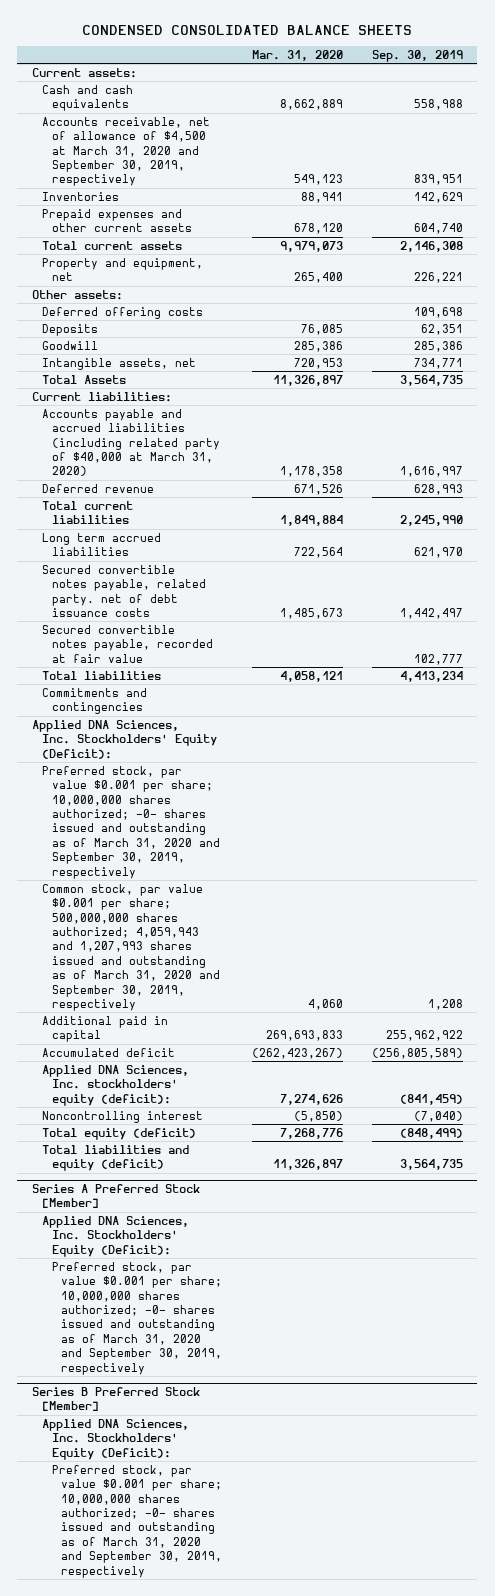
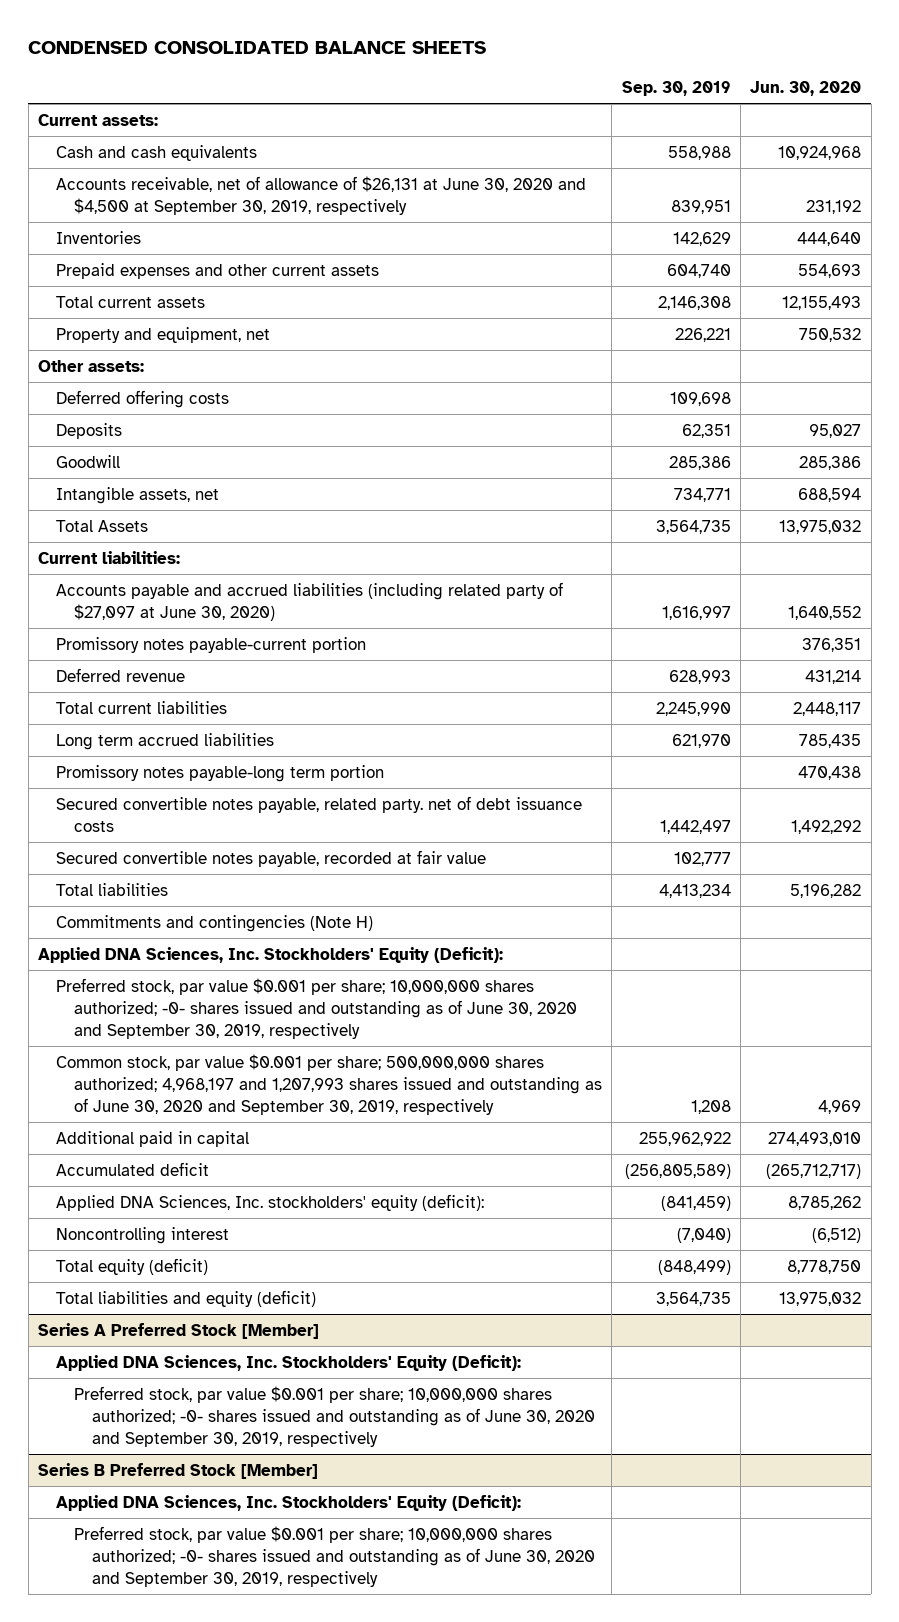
[251,50,343,62] Mar. 31, 2020 -> none
none -> [750,81,862,97] Jun. 30, 2020
[41,116,210,187] Accounts receivable, net of allowance of $4,500 at March 31, 2020 and September 30, 2019, respectively -> [55,175,586,215] Accounts receivable, net of allowance of $26,131 at June 30, 2020 and $4,500 at September 30, 2019, respectively
[41,408,220,477] Accounts payable and accrued liabilities (including related party of $40,000 at March 31, 2020) -> [55,581,563,621] Accounts payable and accrued liabilities (including related party of $27,097 at June 30, 2020)
none -> [55,636,366,653] Promissory notes payable-current portion
none -> [55,764,384,782] Promissory notes payable-long term portion
[41,687,147,715] Commitments and contingencies -> [55,914,373,932] Commitments and contingencies (Note H)
[41,765,220,879] Preferred stock, par value $0.001 per share; 10,000,000 shares authorized; -0- shares issued and outstanding as of March 31, 2020 and September 30, 2019, respectively -> [55,977,577,1039] Preferred stock, par value $0.001 per share; 10,000,000 shares authorized; -0- shares issued and outstanding as of June 30, 2020 and September 30, 2019, respectively
[41,883,220,1011] Common stock, par value $0.001 per share; 500,000,000 shares authorized; 4,059,943 and 1,207,993 shares issued and outstanding as of March 31, 2020 and September 30, 2019, respectively -> [55,1053,602,1115] Common stock, par value $0.001 per share; 500,000,000 shares authorized; 4,968,197 and 1,207,993 shares issued and outstanding as of June 30, 2020 and September 30, 2019, respectively
[51,1261,223,1375] Preferred stock, par value $0.001 per share; 10,000,000 shares authorized; -0- shares issued and outstanding as of March 31, 2020 and September 30, 2019, respectively -> [73,1385,595,1447] Preferred stock, par value $0.001 per share; 10,000,000 shares authorized; -0- shares issued and outstanding as of June 30, 2020 and September 30, 2019, respectively
[51,1464,223,1578] Preferred stock, par value $0.001 per share; 10,000,000 shares authorized; -0- shares issued and outstanding as of March 31, 2020 and September 30, 2019, respectively -> [73,1525,595,1587] Preferred stock, par value $0.001 per share; 10,000,000 shares authorized; -0- shares issued and outstanding as of June 30, 2020 and September 30, 2019, respectively

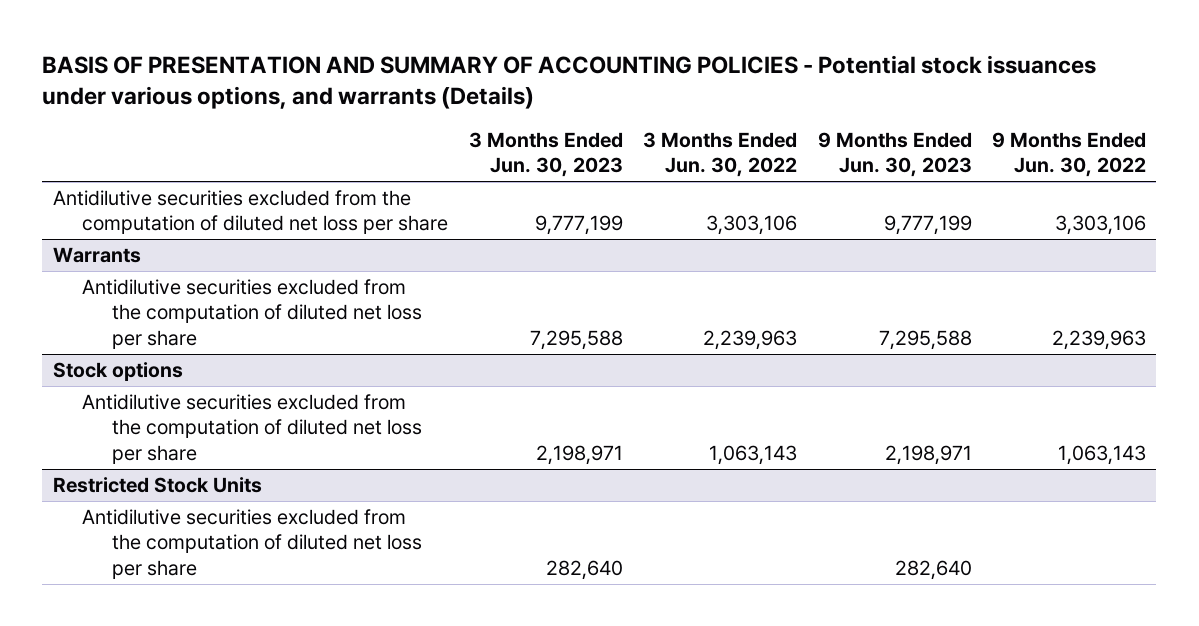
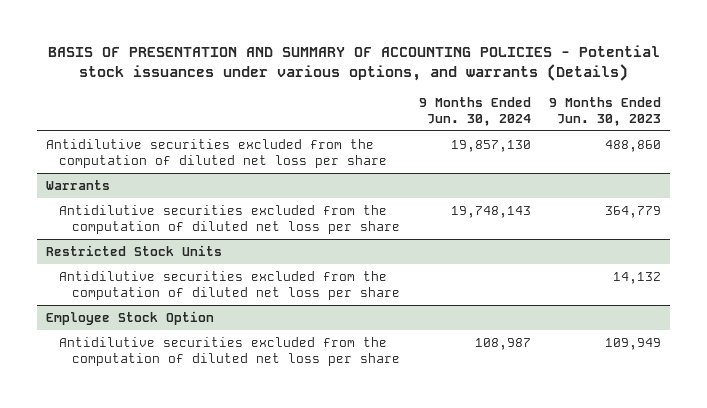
[468,131,623,177] 3 Months Ended Jun. 30, 2023 -> none
[643,131,798,177] 3 Months Ended Jun. 30, 2022 -> none
[992,131,1147,177] 9 Months Ended Jun. 30, 2022 -> none
none -> [418,97,531,127] 9 Months Ended Jun. 30, 2024
[883,215,972,236] 9,777,199 -> [604,139,661,152] 488,860
[52,362,183,382] Stock options -> none
[82,394,423,464] Antidilutive securities excluded from the computation of diluted net loss per share -> none
[878,329,972,350] 7,295,588 -> [604,205,661,218] 364,779
[894,559,972,580] 282,640 -> [612,271,661,284] 14,132
none -> [46,310,215,325] Employee Stock Option
none -> [59,336,401,366] Antidilutive securities excluded from the computation of diluted net loss per share

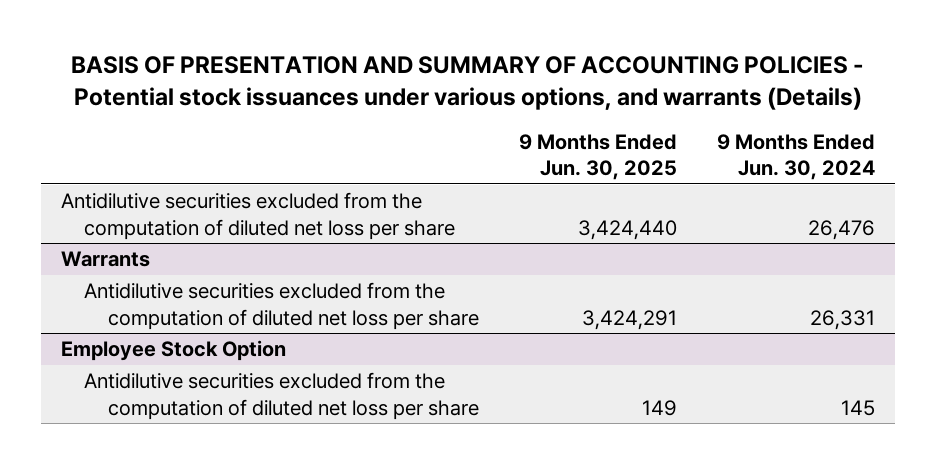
[548,97,661,127] 9 Months Ended Jun. 30, 2023 -> none
none -> [518,133,677,181] 9 Months Ended Jun. 30, 2025
[450,139,531,152] 19,857,130 -> [807,219,875,240] 26,476
[46,244,223,256] Restricted Stock Units -> none
[59,270,401,300] Antidilutive securities excluded from the computation of diluted net loss per share -> none
[450,205,531,218] 19,748,143 -> [809,309,875,330] 26,331
[474,337,531,350] 108,987 -> [840,399,875,416] 145

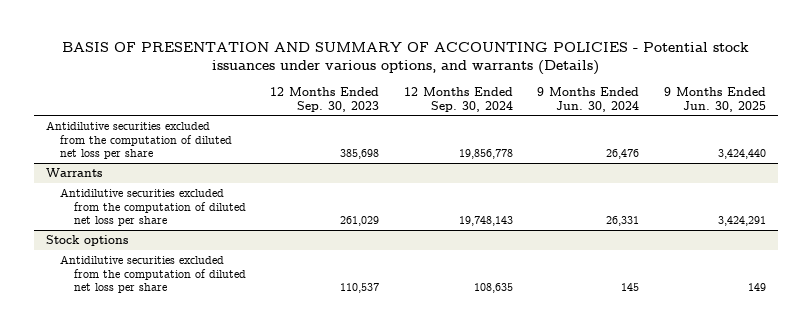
none -> [270,86,380,112] 12 Months Ended Sep. 30, 2023
none -> [403,86,513,112] 12 Months Ended Sep. 30, 2024
[60,340,286,362] Employee Stock Option -> [46,234,129,246] Stock options

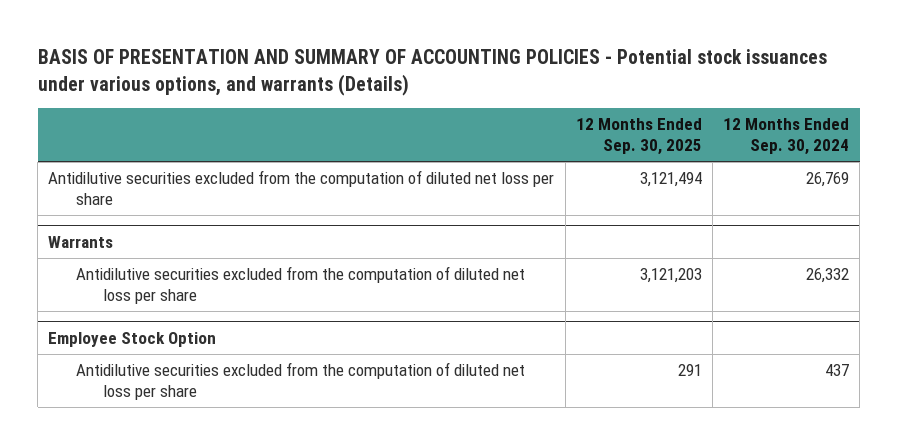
[270,86,380,112] 12 Months Ended Sep. 30, 2023 -> none
[537,86,640,112] 9 Months Ended Jun. 30, 2024 -> none
[663,86,766,112] 9 Months Ended Jun. 30, 2025 -> none
none -> [575,118,702,156] 12 Months Ended Sep. 30, 2025
[458,149,513,160] 19,856,778 -> [806,172,850,188] 26,769
[458,216,513,227] 19,748,143 -> [806,268,850,284] 26,332
[46,234,129,246] Stock options -> [48,331,217,347] Employee Stock Option
[473,283,513,294] 108,635 -> [825,364,850,377] 437

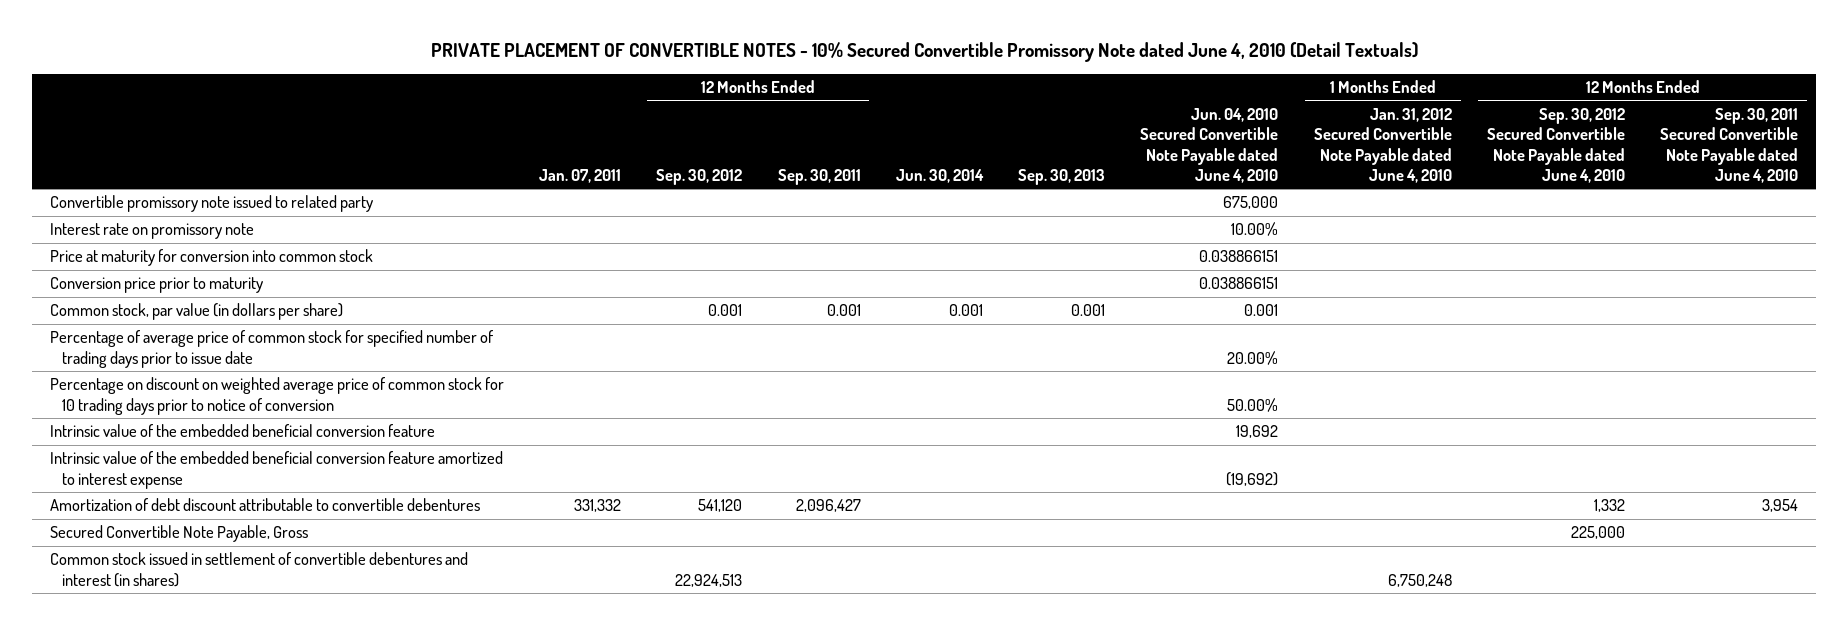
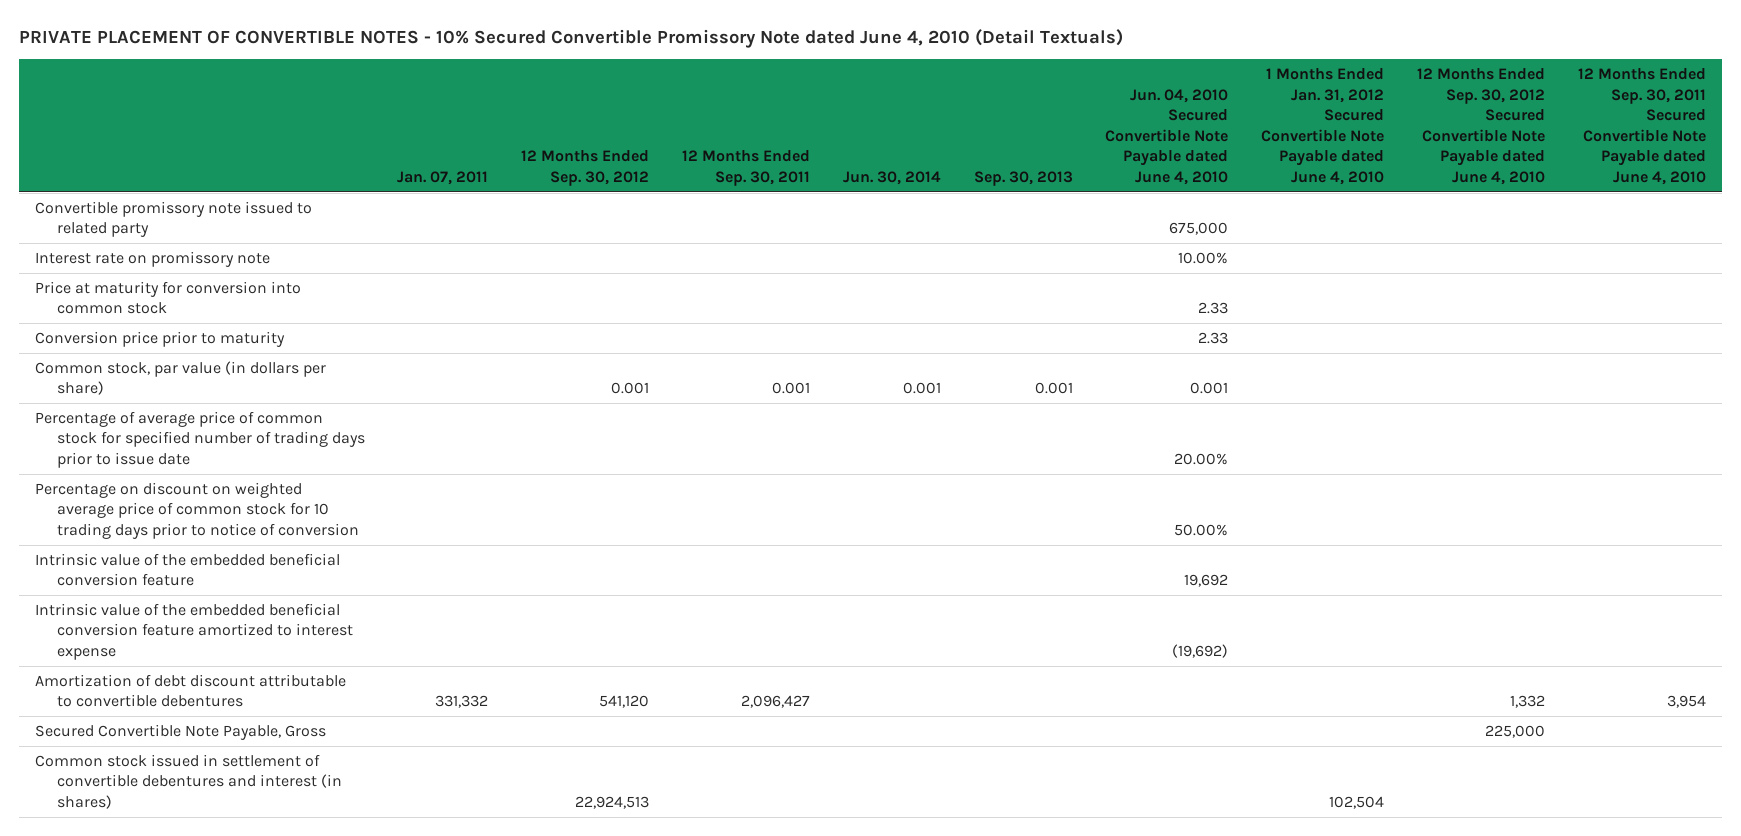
[1199,250,1279,263] 0.038866151 -> [1198,302,1229,315] 2.33
[1199,277,1279,290] 0.038866151 -> [1198,331,1229,344] 2.33
[1387,573,1452,587] 6,750,248 -> [1329,795,1385,809] 102,504

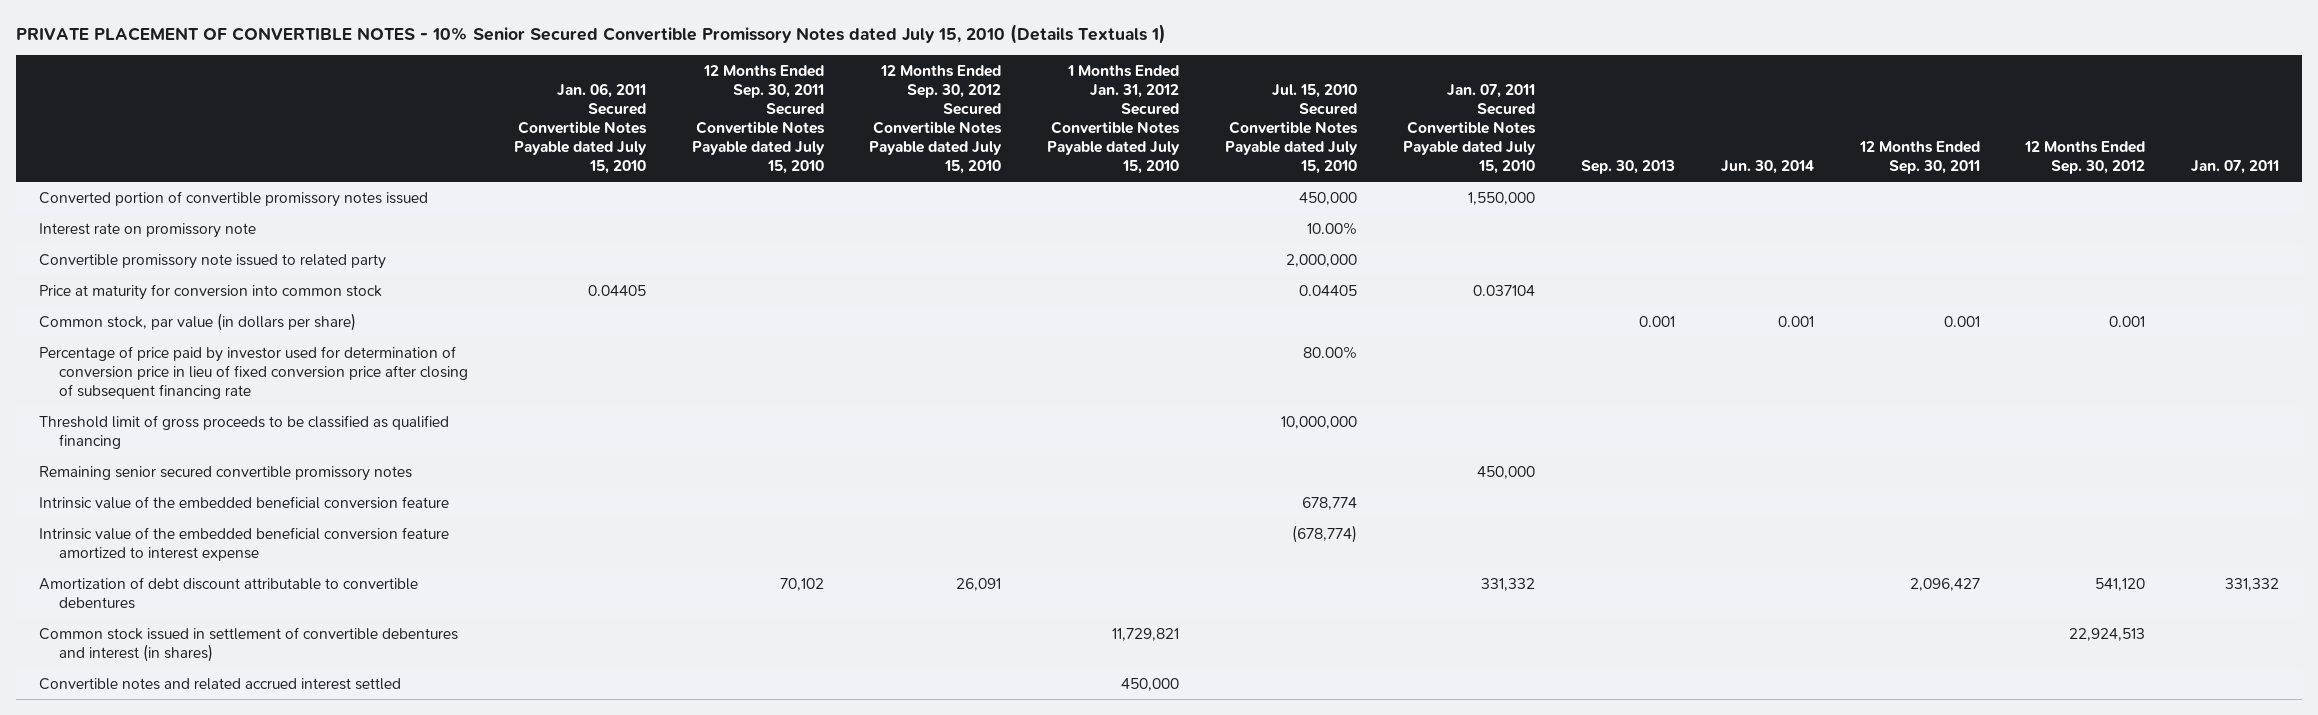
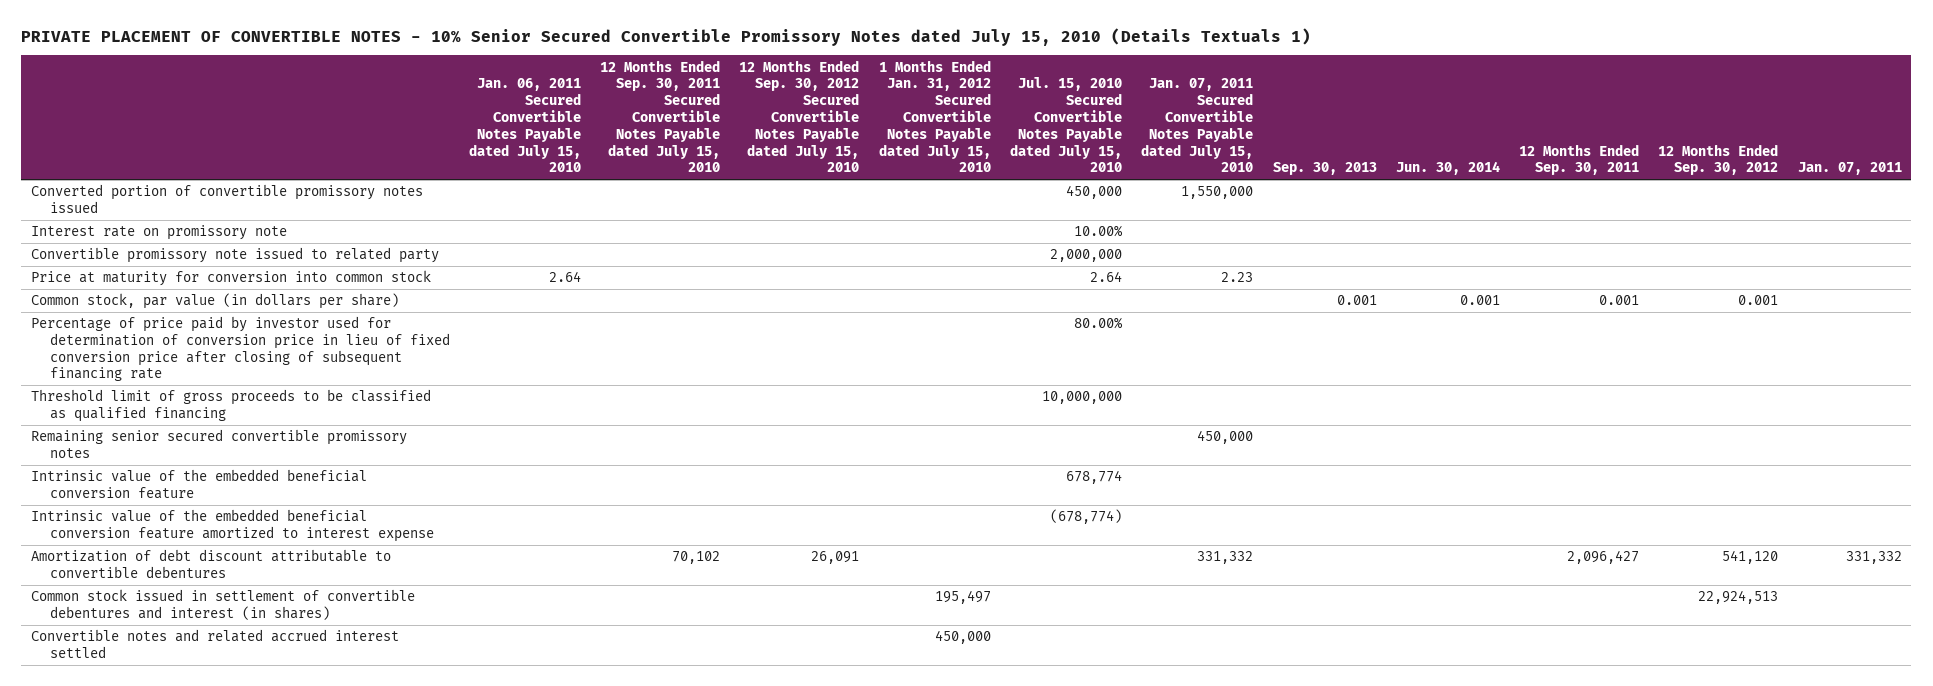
[587,284,646,296] 0.04405 -> [548,271,581,283] 2.64
[1299,284,1358,296] 0.04405 -> [1090,271,1123,283] 2.64
[1472,284,1535,296] 0.037104 -> [1221,272,1254,283] 2.23
[1112,627,1180,641] 11,729,821 -> [934,590,991,605] 195,497

